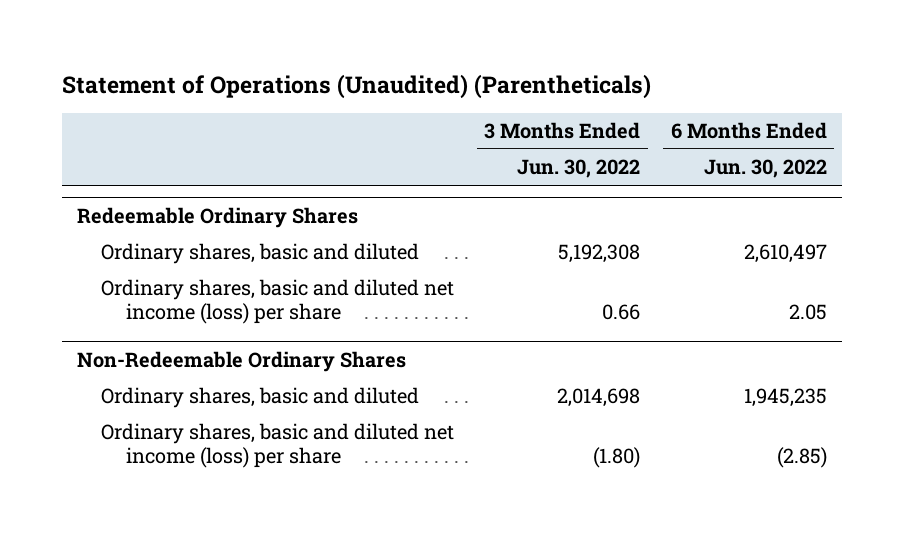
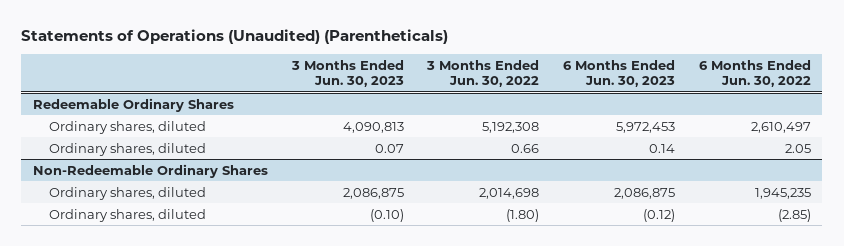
[61,73,651,99] Statement of Operations (Unaudited) (Parentheticals) -> [21,29,449,45] Statements of Operations (Unaudited) (Parentheticals)
none -> [290,59,404,87] 3 Months Ended Jun. 30, 2023
none -> [563,59,676,87] 6 Months Ended Jun. 30, 2023
[101,243,420,265] Ordinary shares, basic and diluted -> [49,120,207,134] Ordinary shares, diluted
[101,279,455,324] Ordinary shares, basic and diluted net income (loss) per share -> [49,142,207,156] Ordinary shares, diluted
[101,387,420,409] Ordinary shares, basic and diluted -> [49,186,207,200] Ordinary shares, diluted
[101,423,455,468] Ordinary shares, basic and diluted net income (loss) per share -> [49,208,207,222] Ordinary shares, diluted

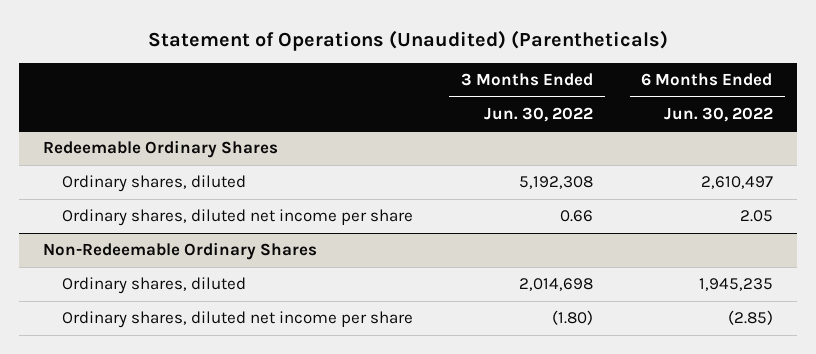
[21,29,449,45] Statements of Operations (Unaudited) (Parentheticals) -> [148,29,669,51] Statement of Operations (Unaudited) (Parentheticals)
[290,59,404,87] 3 Months Ended Jun. 30, 2023 -> none
[563,59,676,87] 6 Months Ended Jun. 30, 2023 -> none
[49,142,207,156] Ordinary shares, diluted -> [61,209,413,227] Ordinary shares, diluted net income per share
[49,208,207,222] Ordinary shares, diluted -> [61,311,413,329] Ordinary shares, diluted net income per share

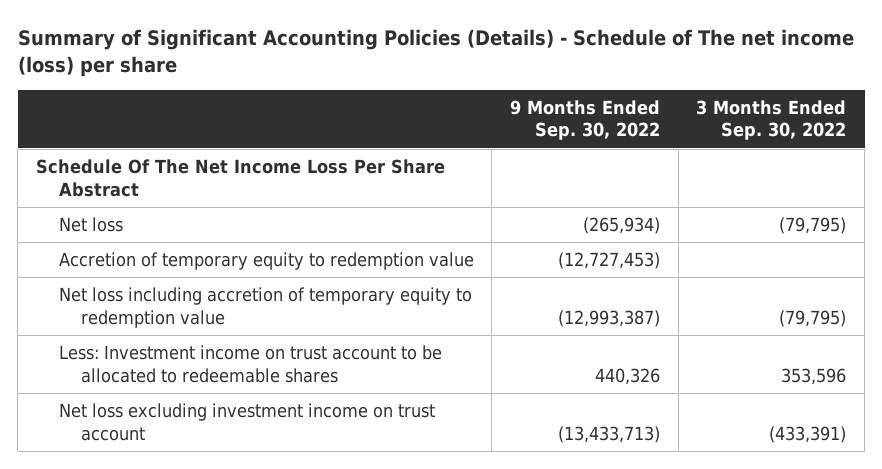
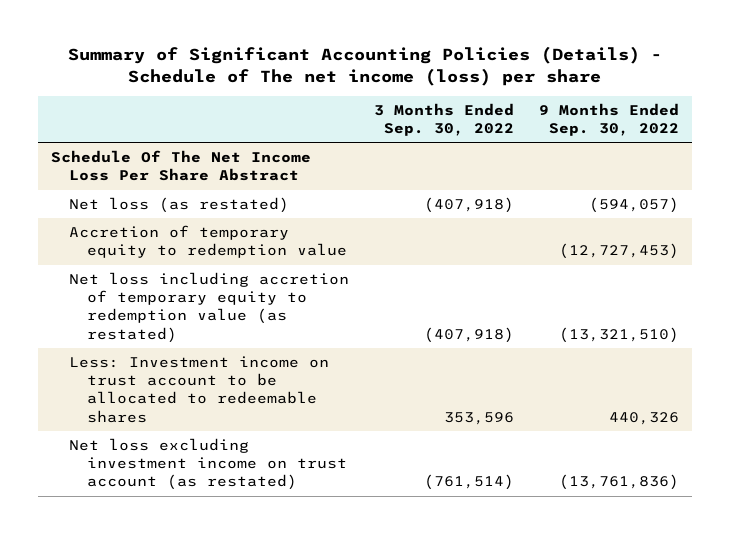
[58,217,123,233] Net loss -> [68,197,289,214] Net loss (as restated)
[583,217,661,235] (265,934) -> [589,197,680,214] (594,057)
[779,217,847,235] (79,795) -> [424,197,515,214] (407,918)
[58,287,472,328] Net loss including accretion of temporary equity to redemption value -> [68,272,349,343] Net loss including accretion of temporary equity to redemption value (as restated)
[558,309,661,327] (12,993,387) -> [559,326,680,343] (13,321,510)
[779,309,847,327] (79,795) -> [424,326,515,343] (407,918)
[58,403,435,441] Net loss excluding investment income on trust account -> [68,438,348,491] Net loss excluding investment income on trust account (as restated)
[558,425,661,443] (13,433,713) -> [559,474,680,491] (13,761,836)
[769,425,847,443] (433,391) -> [424,474,515,491] (761,514)

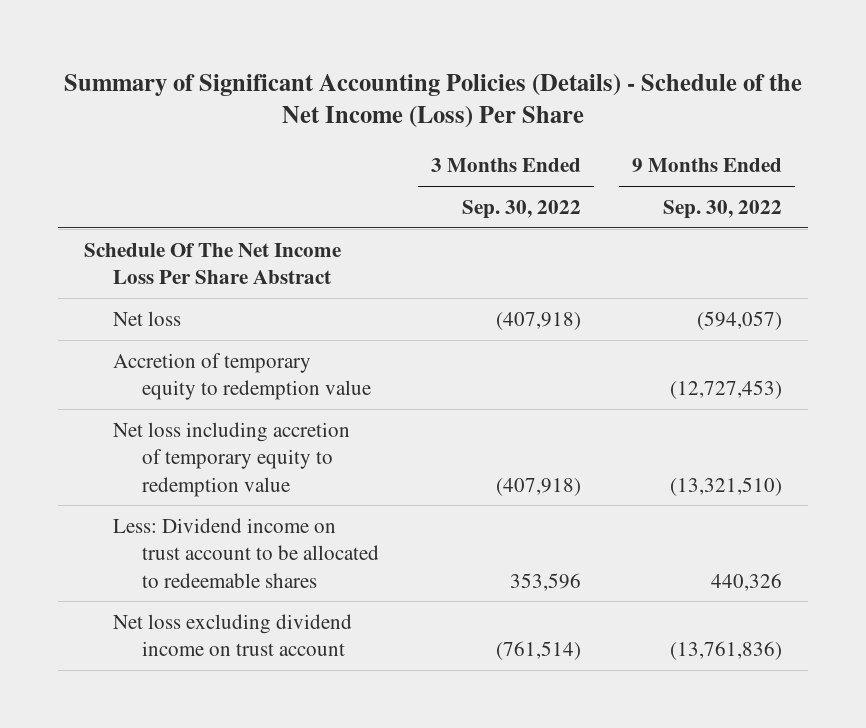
[67,45,662,86] Summary of Significant Accounting Policies (Details) - Schedule of The net income (loss) per share -> [63,73,802,129] Summary of Significant Accounting Policies (Details) - Schedule of the Net Income (Loss) Per Share
[68,197,289,214] Net loss (as restated) -> [112,310,181,326] Net loss
[68,272,349,343] Net loss including accretion of temporary equity to redemption value (as restated) -> [112,421,350,497] Net loss including accretion of temporary equity to redemption value
[68,356,329,423] Less: Investment income on trust account to be allocated to redeemable shares -> [112,517,380,588] Less: Dividend income on trust account to be allocated to redeemable shares
[68,438,348,491] Net loss excluding investment income on trust account (as restated) -> [112,613,352,657] Net loss excluding dividend income on trust account

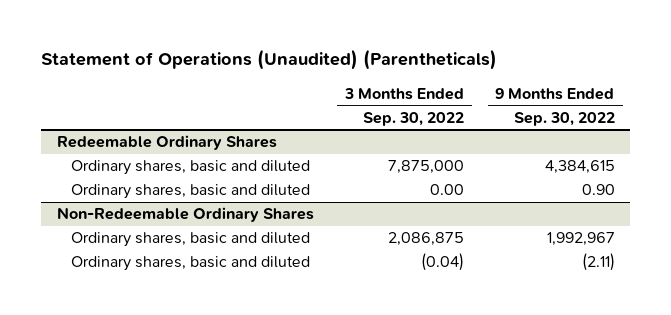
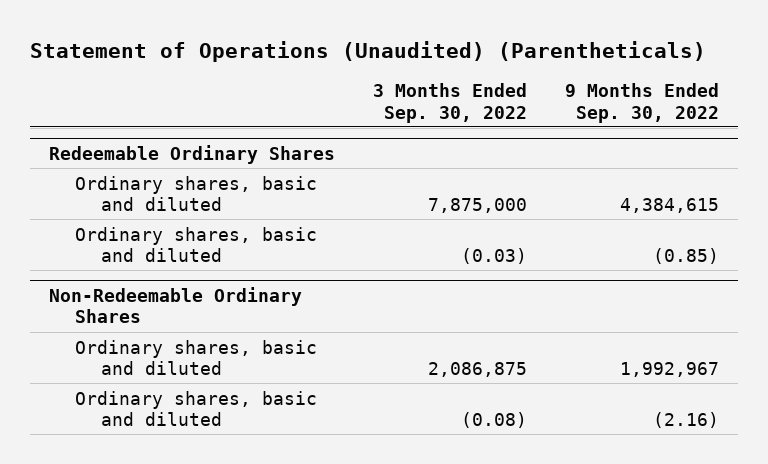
[430,184,465,196] 0.00 -> [460,247,527,264] (0.03)
[581,184,615,196] 0.90 -> [652,247,719,264] (0.85)
[421,253,465,272] (0.04) -> [460,411,527,428] (0.08)
[581,253,615,272] (2.11) -> [652,411,719,428] (2.16)

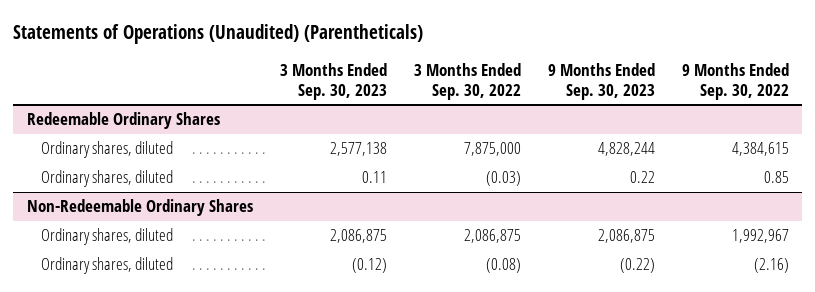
[29,40,706,62] Statement of Operations (Unaudited) (Parentheticals) -> [13,24,424,45] Statements of Operations (Unaudited) (Parentheticals)
none -> [279,63,387,100] 3 Months Ended Sep. 30, 2023
none -> [547,63,655,100] 9 Months Ended Sep. 30, 2023
[74,175,317,211] Ordinary shares, basic and diluted -> [41,141,174,159] Ordinary shares, diluted
[74,226,317,262] Ordinary shares, basic and diluted -> [41,170,174,188] Ordinary shares, diluted
[652,247,719,264] (0.85) -> [763,171,789,184] 0.85
[74,339,317,375] Ordinary shares, basic and diluted -> [41,228,174,246] Ordinary shares, diluted
[74,390,317,426] Ordinary shares, basic and diluted -> [41,257,174,275] Ordinary shares, diluted

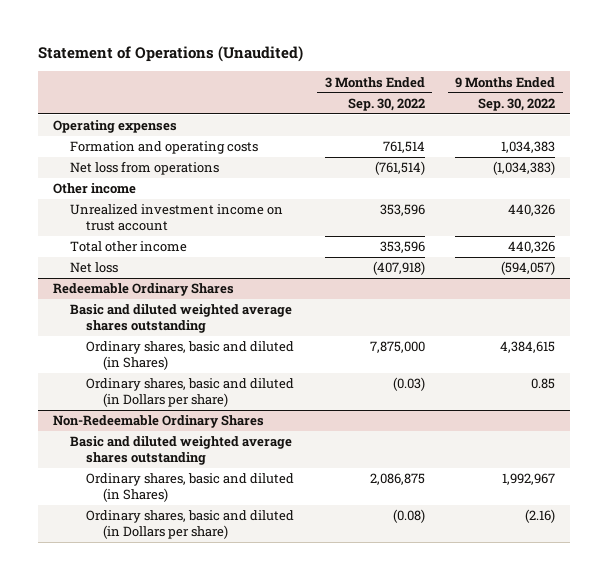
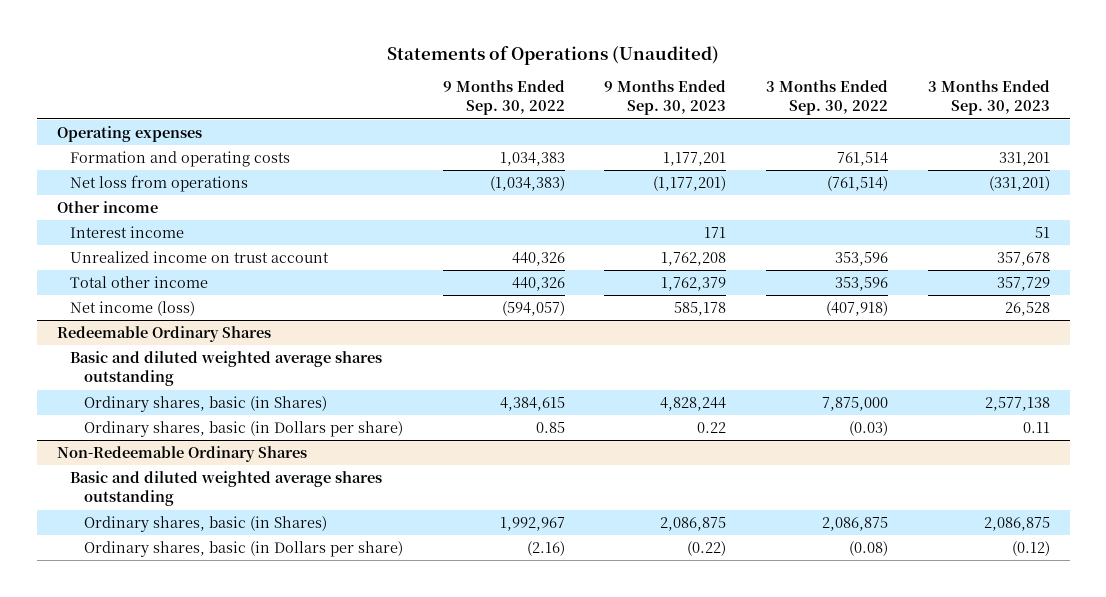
[37,46,303,63] Statement of Operations (Unaudited) -> [387,45,720,65] Statements of Operations (Unaudited)
none -> [604,80,727,116] 9 Months Ended Sep. 30, 2023
none -> [927,80,1050,116] 3 Months Ended Sep. 30, 2023
none -> [70,226,185,239] Interest income
[69,204,283,231] Unrealized investment income on trust account -> [70,251,330,264] Unrealized income on trust account
[69,262,118,274] Net loss -> [70,301,196,317] Net income (loss)
[86,341,295,370] Ordinary shares, basic and diluted (in Shares) -> [83,396,327,413] Ordinary shares, basic (in Shares)
[86,378,295,407] Ordinary shares, basic and diluted (in Dollars per share) -> [83,421,403,438] Ordinary shares, basic (in Dollars per share)
[86,473,295,502] Ordinary shares, basic and diluted (in Shares) -> [83,516,327,533] Ordinary shares, basic (in Shares)
[86,510,295,539] Ordinary shares, basic and diluted (in Dollars per share) -> [83,541,403,558] Ordinary shares, basic (in Dollars per share)

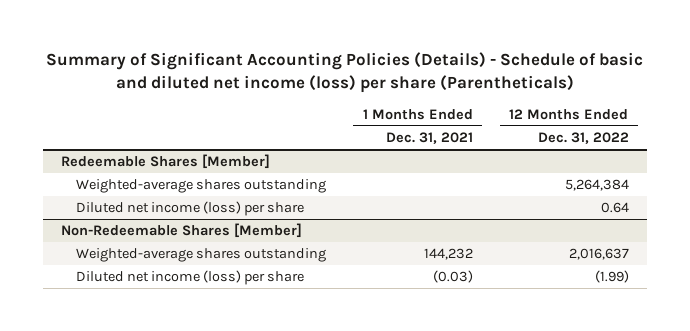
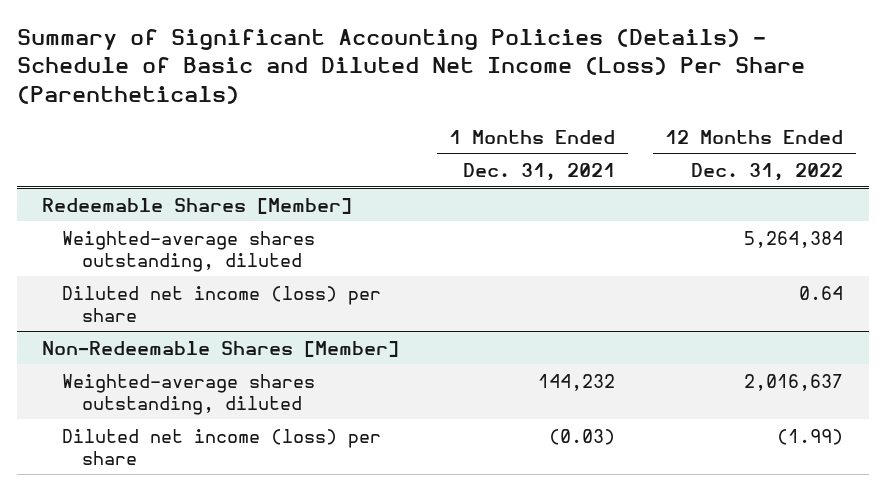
[45,52,643,93] Summary of Significant Accounting Policies (Details) - Schedule of basic and diluted net income (loss) per share (Parentheticals) -> [16,29,805,104] Summary of Significant Accounting Policies (Details) - Schedule of Basic and Diluted Net Income (Loss) Per Share (Parentheticals)
[75,179,326,194] Weighted-average shares outstanding -> [61,230,315,272] Weighted-average shares outstanding, diluted
[75,248,326,263] Weighted-average shares outstanding -> [61,373,315,415] Weighted-average shares outstanding, diluted

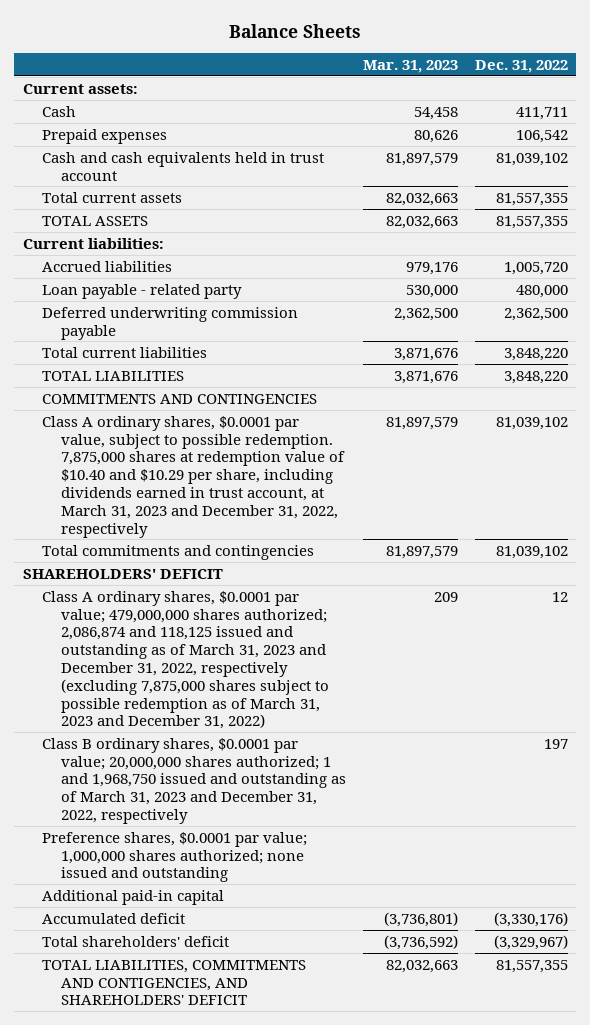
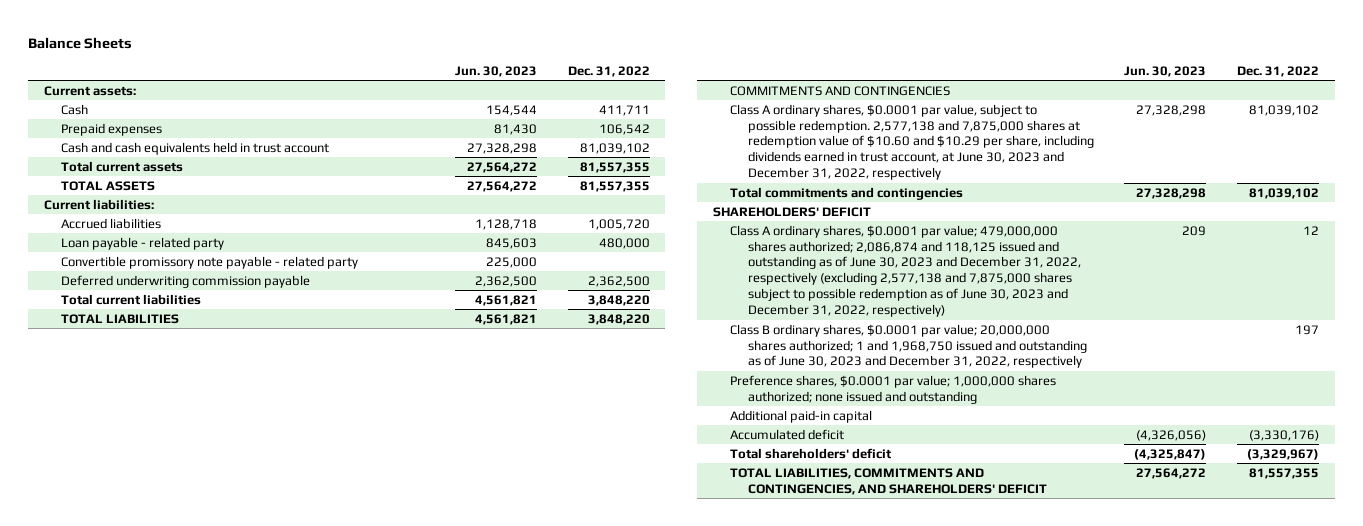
[362,59,458,73] Mar. 31, 2023 -> none
none -> [455,65,538,77] Jun. 30, 2023
none -> [61,255,359,269] Convertible promissory note payable - related party
[41,415,345,538] Class A ordinary shares, $0.0001 par value, subject to possible redemption. 7,875,000 shares at redemption value of $10.40 and $10.29 per share, including dividends earned in trust account, at March 31, 2023 and December 31, 2022, respectively -> [730,103,1094,181] Class A ordinary shares, $0.0001 par value, subject to possible redemption. 2,577,138 and 7,875,000 shares at redemption value of $10.60 and $10.29 per share, including dividends earned in trust account, at June 30, 2023 and December 31, 2022, respectively
[41,590,329,730] Class A ordinary shares, $0.0001 par value; 479,000,000 shares authorized; 2,086,874 and 118,125 issued and outstanding as of March 31, 2023 and December 31, 2022, respectively (excluding 7,875,000 shares subject to possible redemption as of March 31, 2023 and December 31, 2022) -> [730,224,1081,317] Class A ordinary shares, $0.0001 par value; 479,000,000 shares authorized; 2,086,874 and 118,125 issued and outstanding as of June 30, 2023 and December 31, 2022, respectively (excluding 2,577,138 and 7,875,000 shares subject to possible redemption as of June 30, 2023 and December 31, 2022, respectively)
[41,737,346,825] Class B ordinary shares, $0.0001 par value; 20,000,000 shares authorized; 1 and 1,968,750 issued and outstanding as of March 31, 2023 and December 31, 2022, respectively -> [730,323,1087,369] Class B ordinary shares, $0.0001 par value; 20,000,000 shares authorized; 1 and 1,968,750 issued and outstanding as of June 30, 2023 and December 31, 2022, respectively
[41,959,306,1006] TOTAL LIABILITIES, COMMITMENTS AND CONTIGENCIES, AND SHAREHOLDERS' DEFICIT -> [730,467,1047,495] TOTAL LIABILITIES, COMMITMENTS AND CONTINGENCIES, AND SHAREHOLDERS' DEFICIT

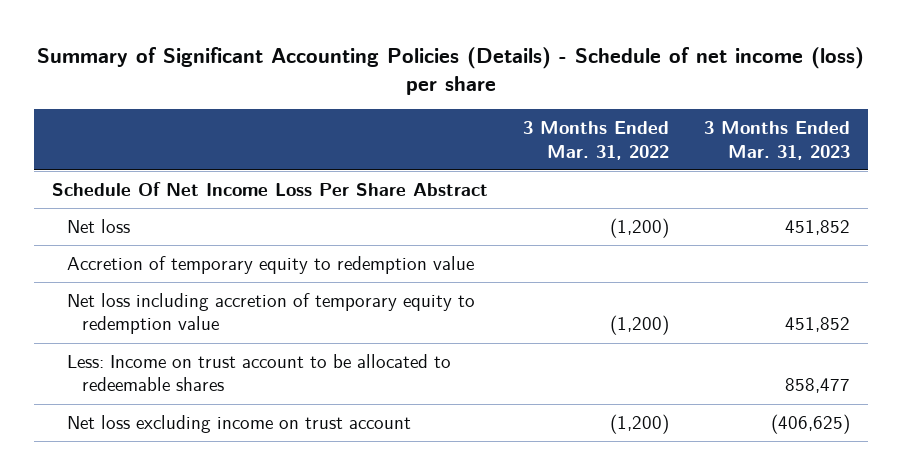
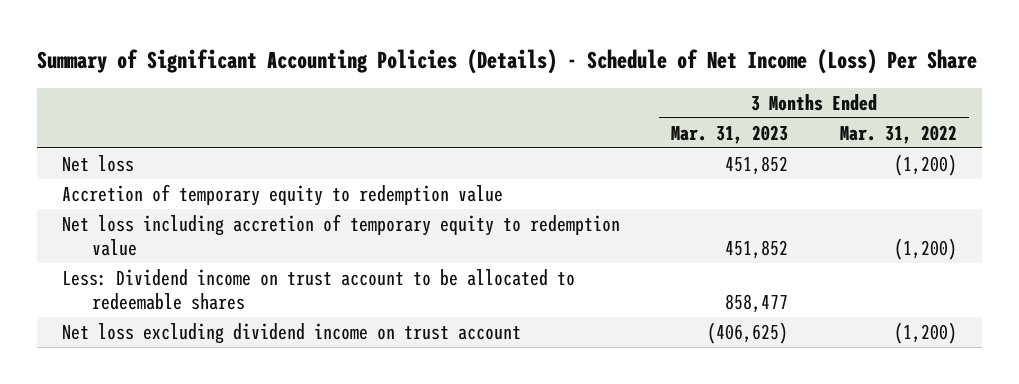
[37,46,865,95] Summary of Significant Accounting Policies (Details) - Schedule of net income (loss) per share -> [36,48,977,74] Summary of Significant Accounting Policies (Details) - Schedule of Net Income (Loss) Per Share
[51,182,488,197] Schedule Of Net Income Loss Per Share Abstract -> none
[66,354,451,392] Less: Income on trust account to be allocated to redeemable shares -> [62,268,576,311] Less: Dividend income on trust account to be allocated to redeemable shares
[66,415,411,434] Net loss excluding income on trust account -> [62,322,522,344] Net loss excluding dividend income on trust account

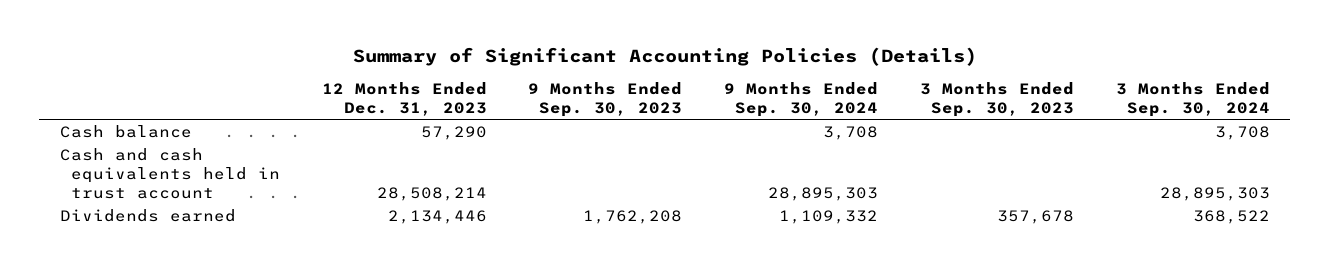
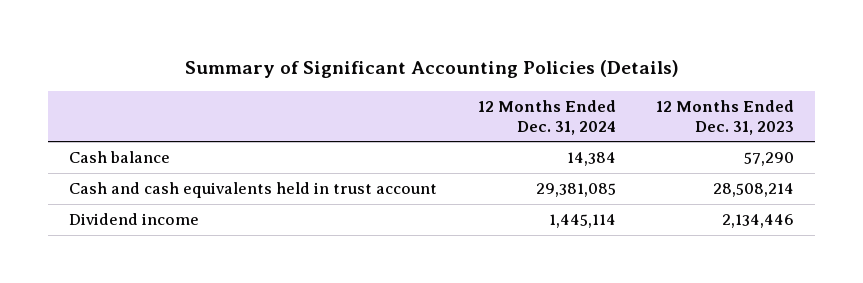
[528,81,683,118] 9 Months Ended Sep. 30, 2023 -> none
[724,81,879,118] 9 Months Ended Sep. 30, 2024 -> none
[919,81,1074,118] 3 Months Ended Sep. 30, 2023 -> none
[1115,81,1270,118] 3 Months Ended Sep. 30, 2024 -> none
none -> [477,99,616,135] 12 Months Ended Dec. 31, 2024
[59,208,236,222] Dividends earned -> [68,212,199,225] Dividend income

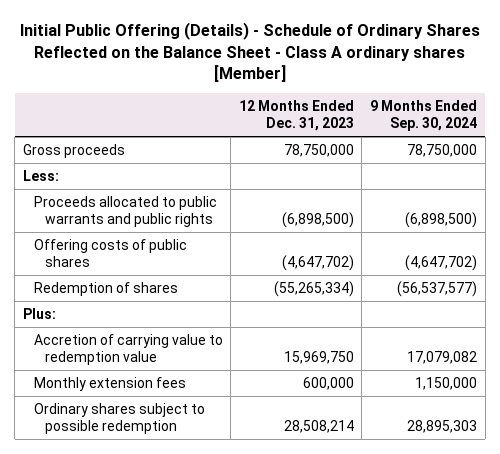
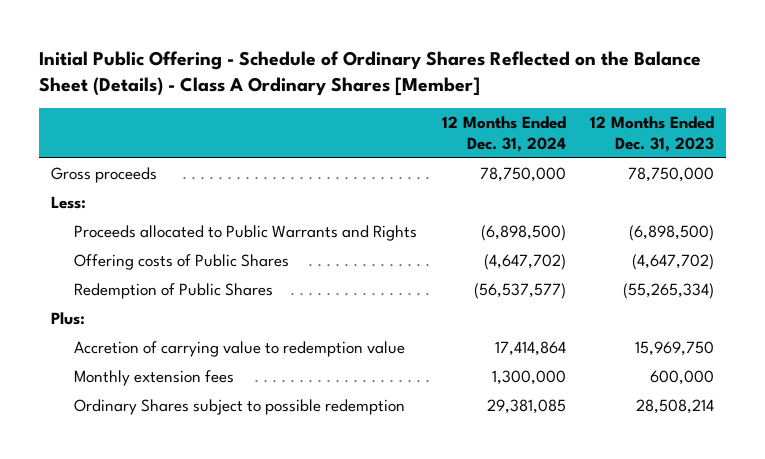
[19,22,480,83] Initial Public Offering (Details) - Schedule of Ordinary Shares Reflected on the Balance Sheet - Class A ordinary shares [Member] -> [38,50,701,96] Initial Public Offering - Schedule of Ordinary Shares Reflected on the Balance Sheet (Details) - Class A Ordinary Shares [Member]
[370,100,478,132] 9 Months Ended Sep. 30, 2024 -> none
none -> [441,115,566,153] 12 Months Ended Dec. 31, 2024
[33,195,217,227] Proceeds allocated to public warrants and public rights -> [74,224,418,241] Proceeds allocated to Public Warrants and Rights
[33,238,187,267] Offering costs of public shares -> [74,253,290,270] Offering costs of Public Shares
[33,281,178,296] Redemption of shares -> [74,282,274,299] Redemption of Public Shares
[33,402,205,434] Ordinary shares subject to possible redemption -> [74,398,406,415] Ordinary Shares subject to possible redemption

